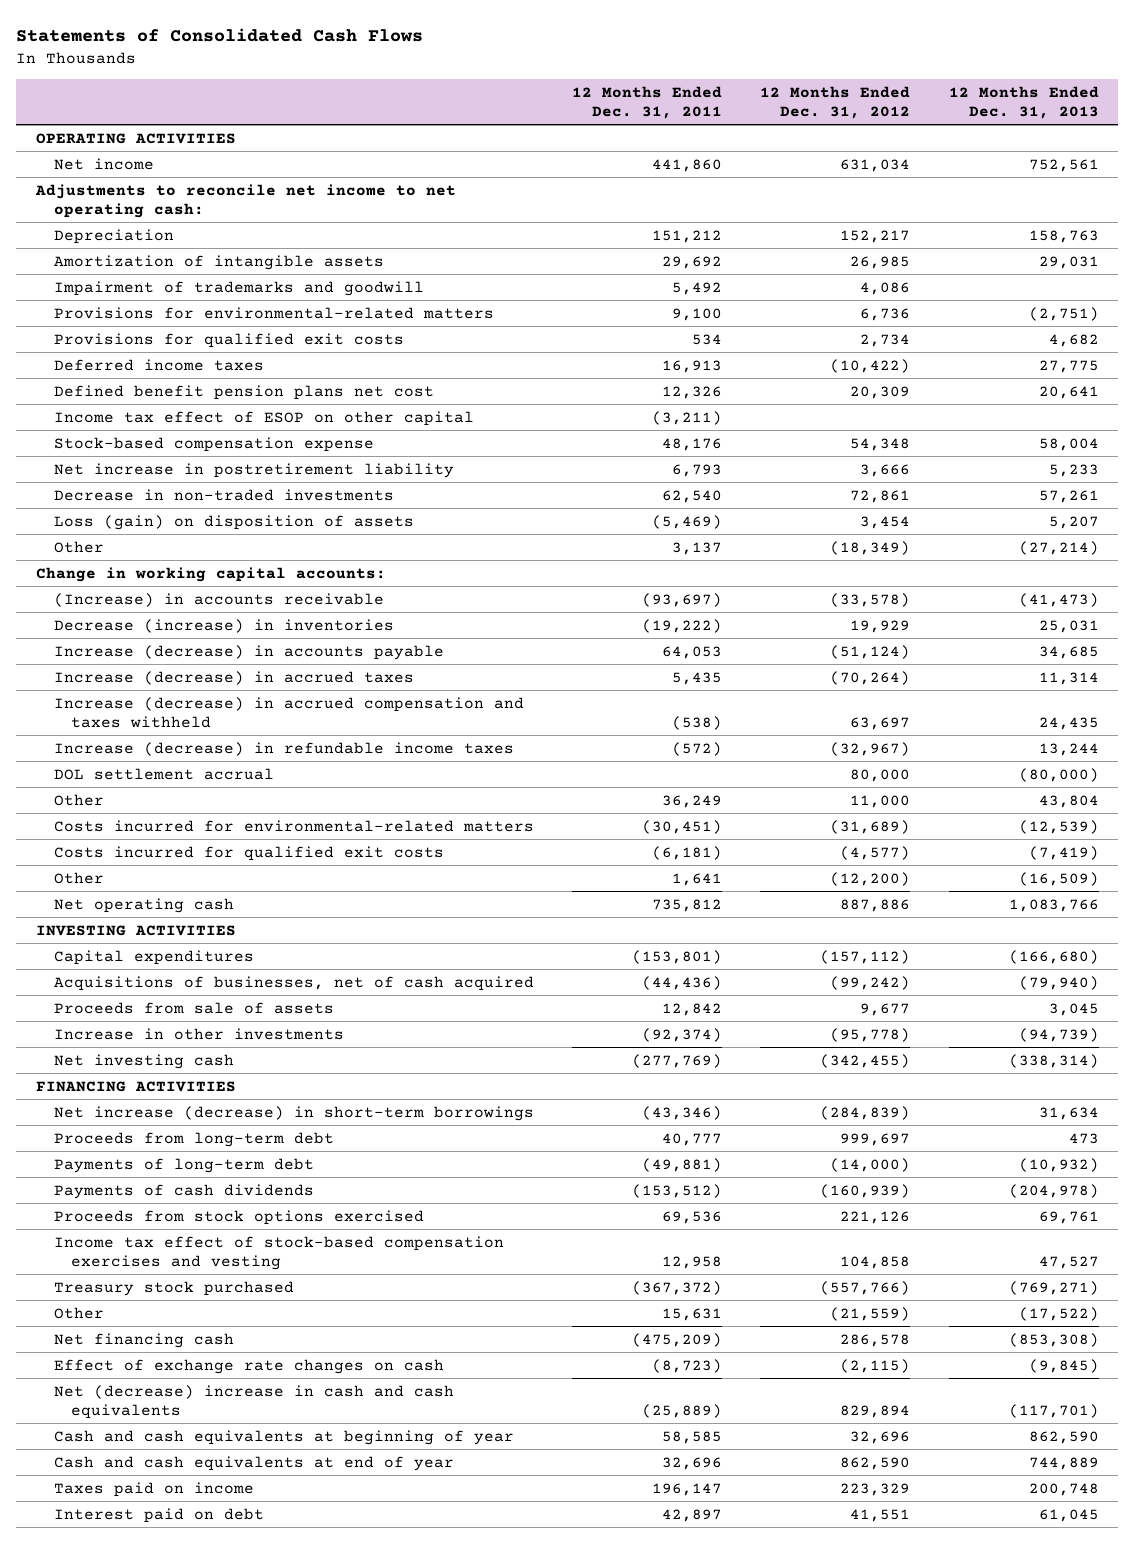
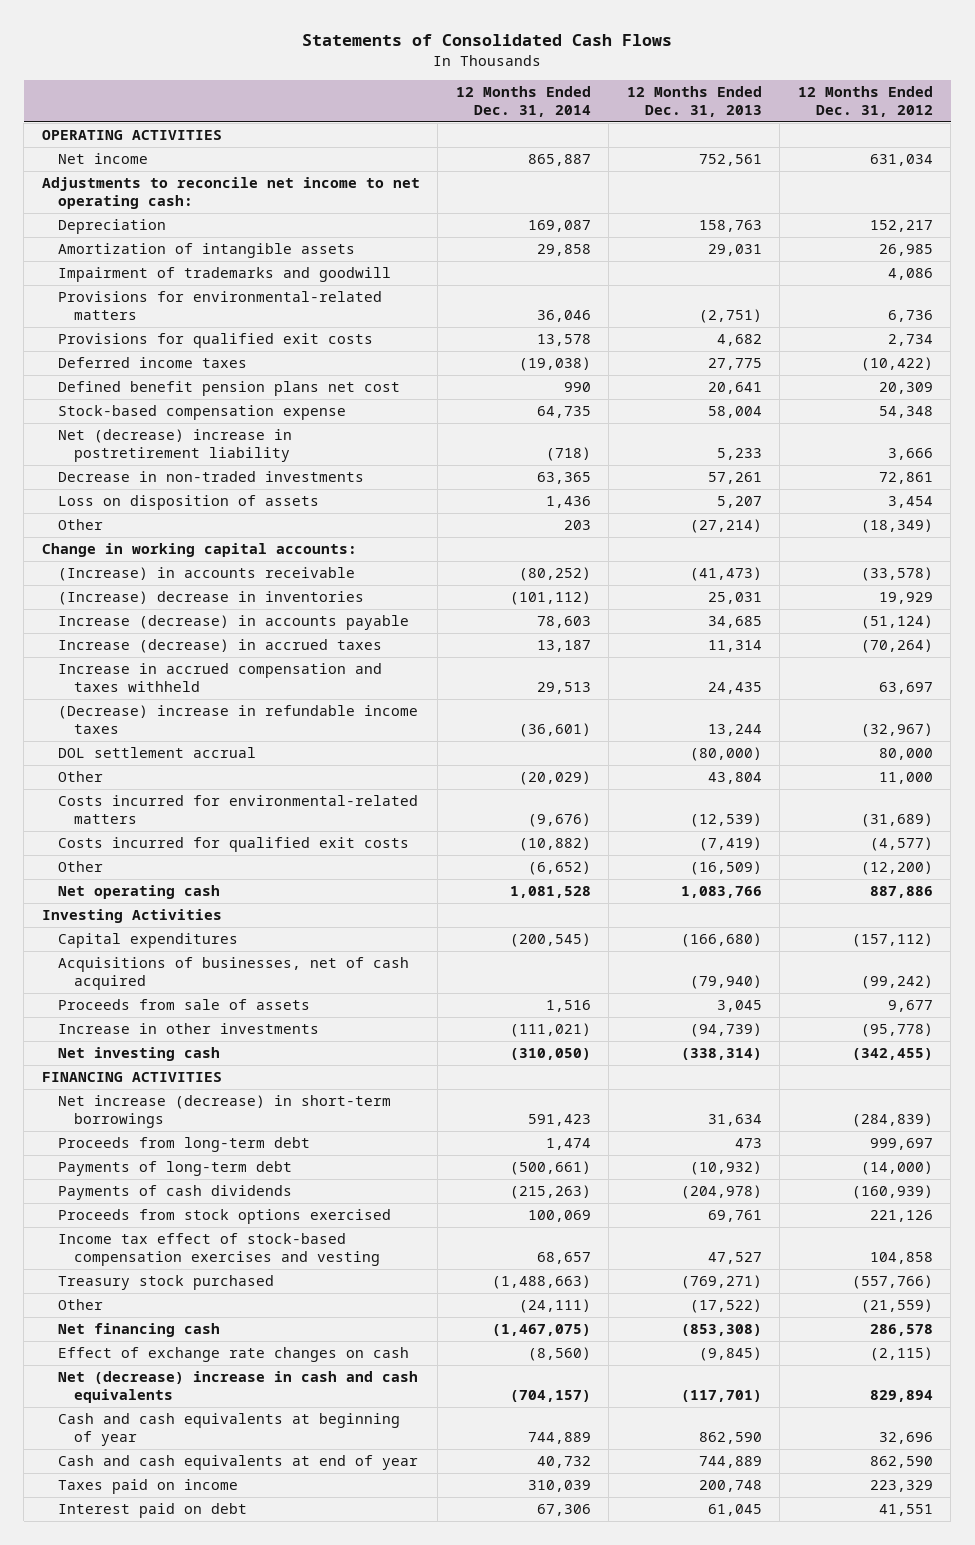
[571,85,722,119] 12 Months Ended Dec. 31, 2011 -> none
none -> [455,85,591,117] 12 Months Ended Dec. 31, 2014
[53,410,474,426] Income tax effect of ESOP on other capital -> none
[53,462,454,478] Net increase in postretirement liability -> [57,428,292,462] Net (decrease) increase in postretirement liability
[53,514,414,530] Loss (gain) on disposition of assets -> [57,494,319,510] Loss on disposition of assets
[53,618,394,633] Decrease (increase) in inventories -> [57,590,364,605] (Increase) decrease in inventories
[53,696,524,728] Increase (decrease) in accrued compensation and taxes withheld -> [57,662,382,692] Increase in accrued compensation and taxes withheld
[53,741,514,756] Increase (decrease) in refundable income taxes -> [57,704,418,734] (Decrease) increase in refundable income taxes
[35,924,236,936] INVESTING ACTIVITIES -> [41,908,222,923] Investing Activities

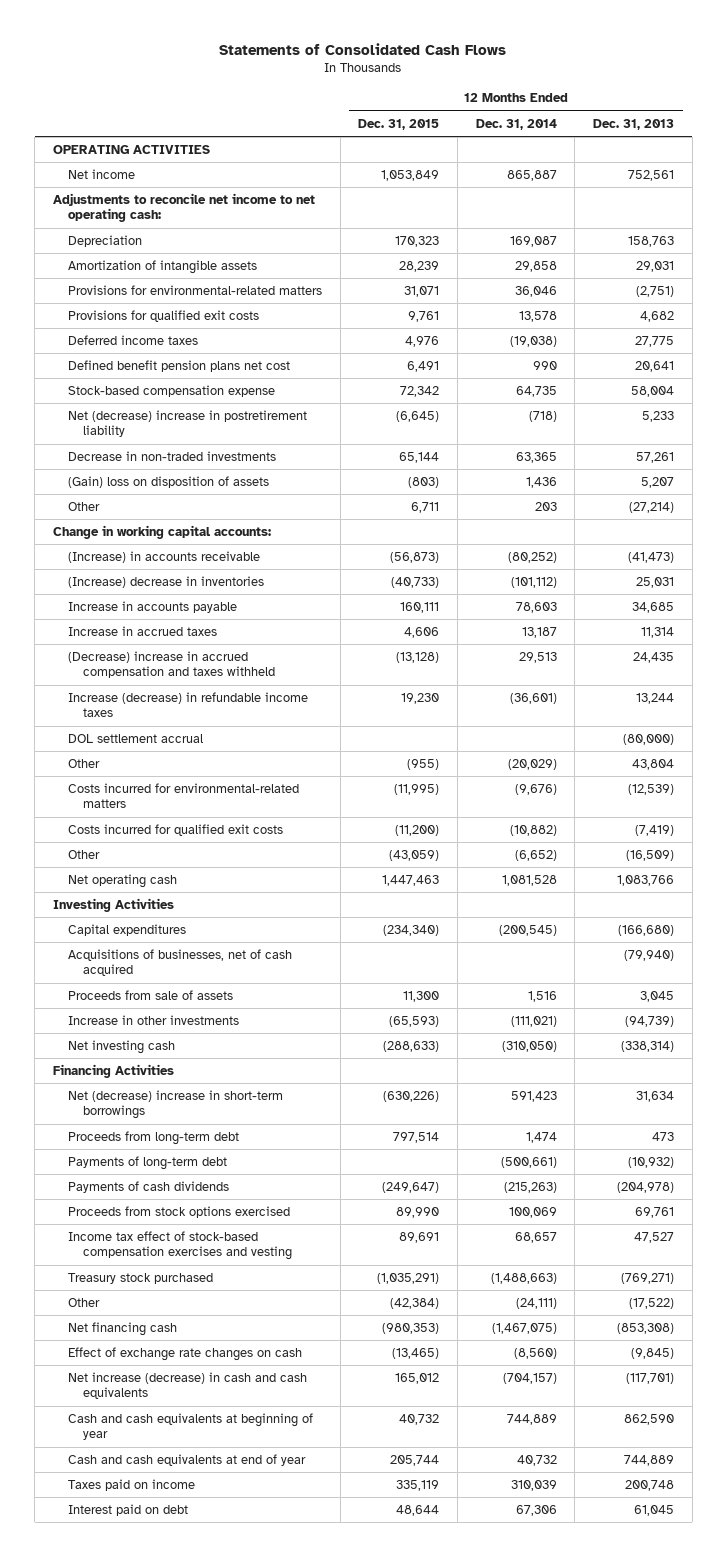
[797,85,933,117] 12 Months Ended Dec. 31, 2012 -> none
none -> [358,118,440,130] Dec. 31, 2015
[57,266,391,282] Impairment of trademarks and goodwill -> none
[57,494,319,510] Loss on disposition of assets -> [68,476,270,489] (Gain) loss on disposition of assets
[57,614,409,630] Increase (decrease) in accounts payable -> [68,601,238,614] Increase in accounts payable
[57,638,382,653] Increase (decrease) in accrued taxes -> [68,626,218,637] Increase in accrued taxes
[57,662,382,692] Increase in accrued compensation and taxes withheld -> [68,651,276,679] (Decrease) increase in accrued compensation and taxes withheld
[57,704,418,734] (Decrease) increase in refundable income taxes -> [68,692,309,718] Increase (decrease) in refundable income taxes
[41,1071,222,1082] FINANCING ACTIVITIES -> [52,1064,174,1079] Financing Activities
[57,1094,391,1128] Net increase (decrease) in short-term borrowings -> [68,1090,284,1120] Net (decrease) increase in short-term borrowings
[57,1370,418,1403] Net (decrease) increase in cash and cash equivalents -> [68,1372,308,1400] Net increase (decrease) in cash and cash equivalents

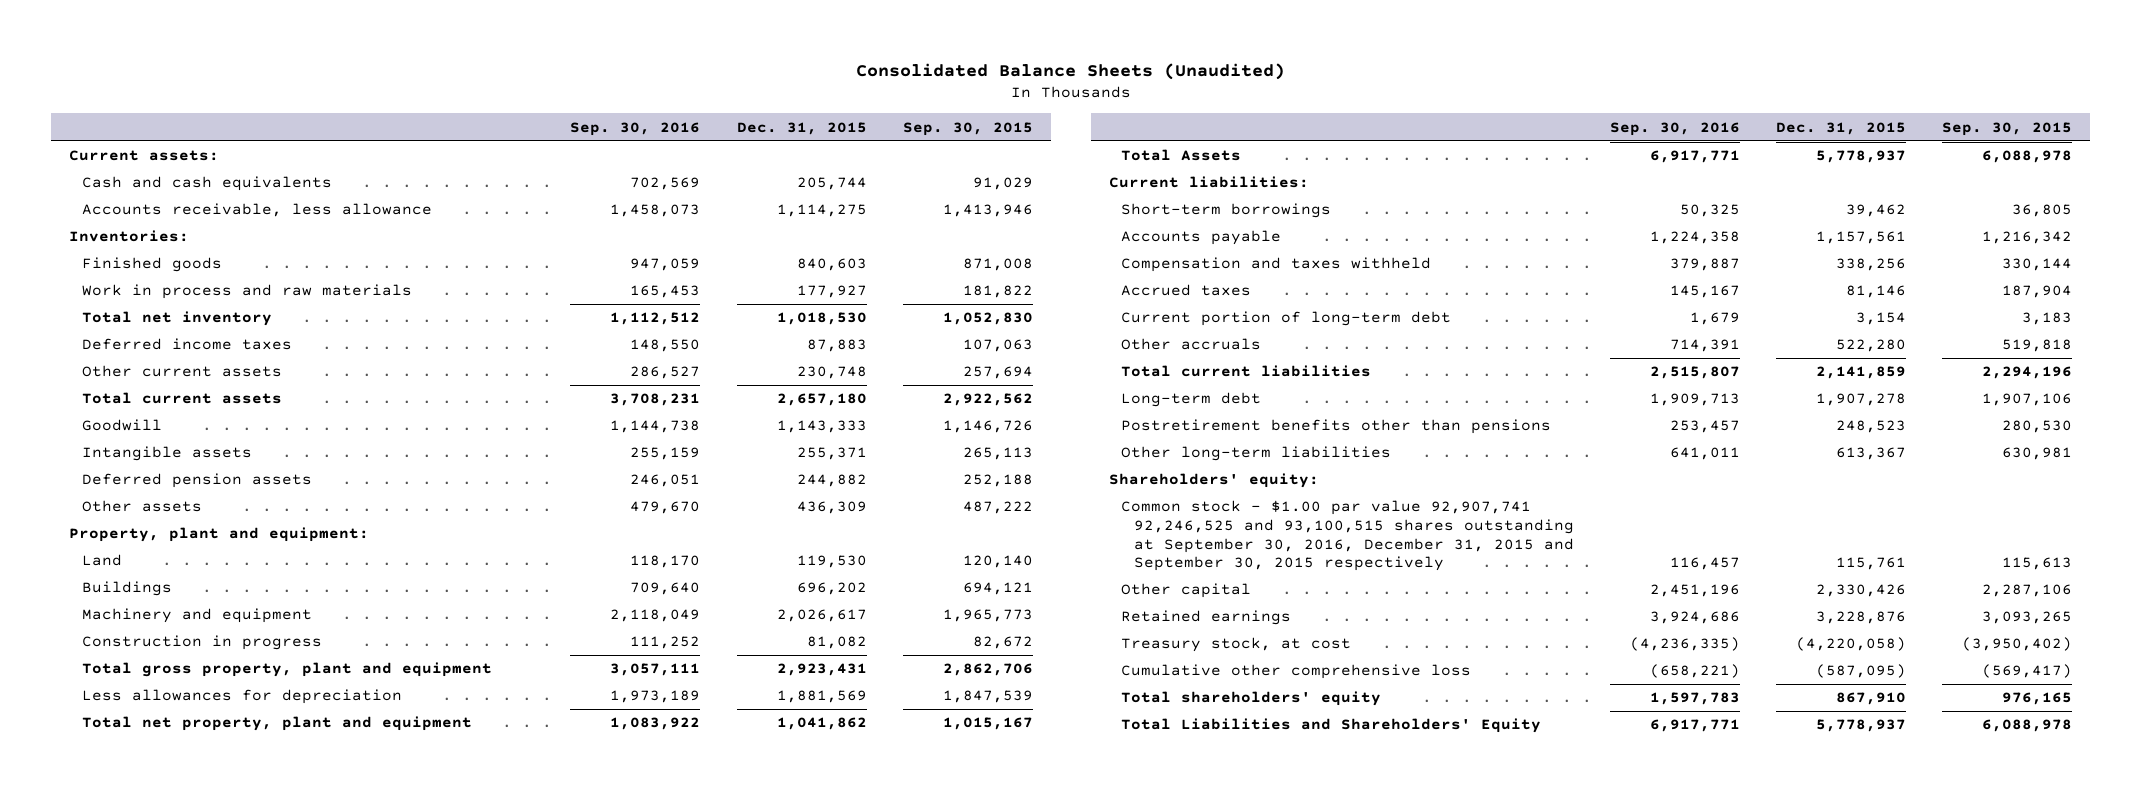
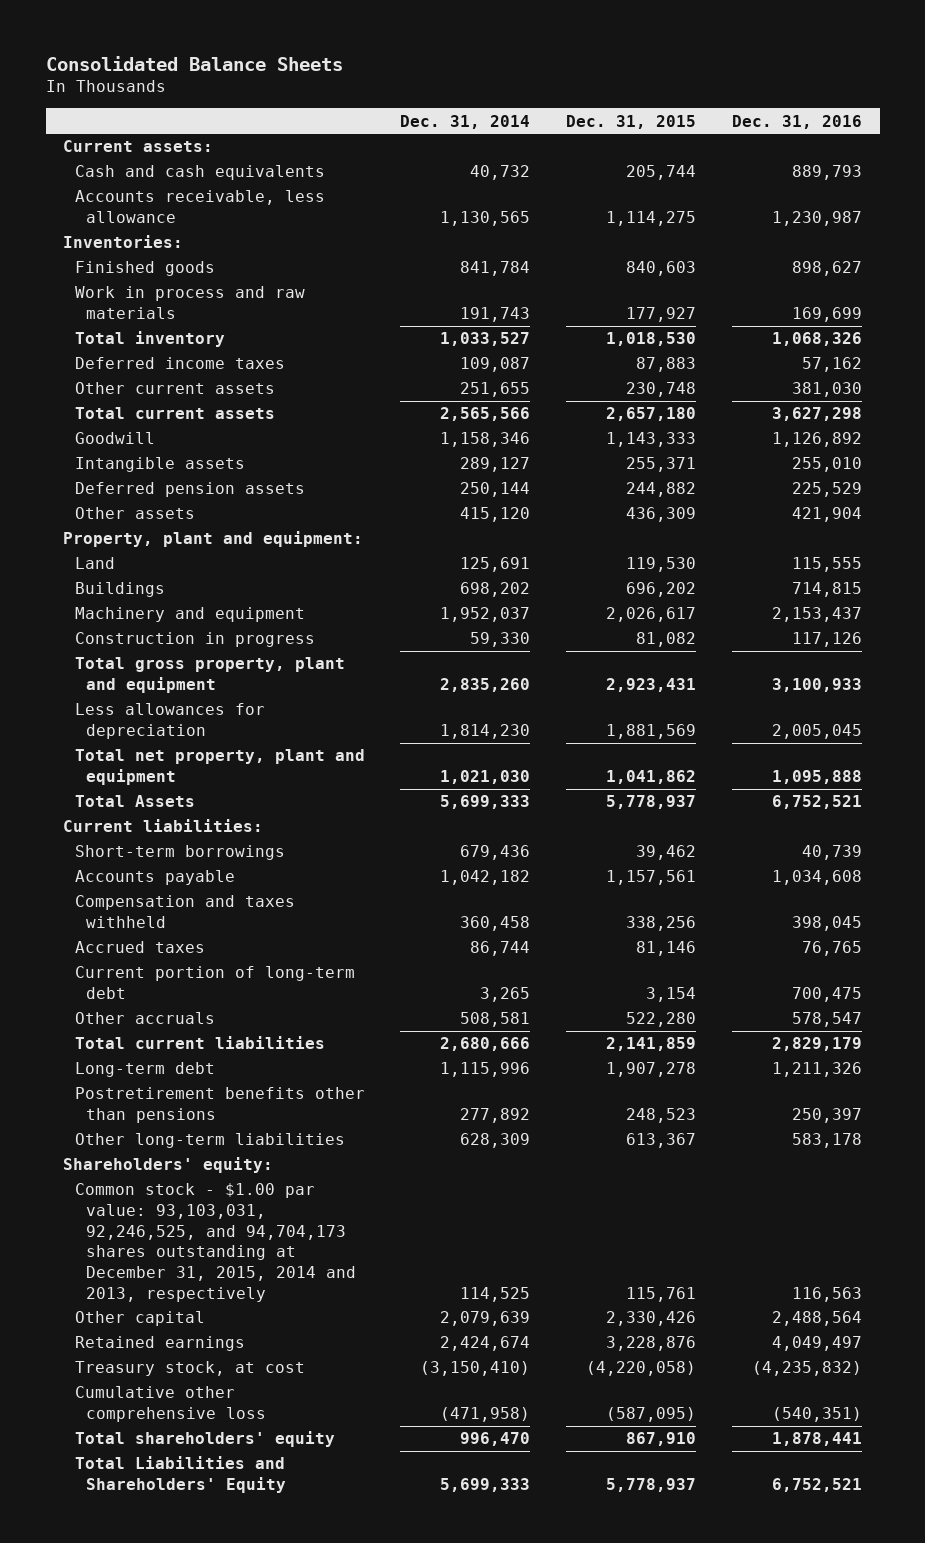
[855,62,1285,80] Consolidated Balance Sheets (Unaudited) -> [45,55,343,71] Consolidated Balance Sheets
[570,121,701,136] Sep. 30, 2016 -> none
[902,121,1033,136] Sep. 30, 2015 -> none
none -> [400,114,531,129] Dec. 31, 2014
none -> [731,114,862,129] Dec. 31, 2016
[81,311,272,327] Total net inventory -> [74,331,225,348] Total inventory
[1121,500,1574,572] Common stock - $1.00 par value 92,907,741 92,246,525 and 93,100,515 shares outstanding at September 30, 2016, December 31, 2015 and September 30, 2015 respectively -> [74,1183,357,1302] Common stock - $1.00 par value: 93,103,031, 92,246,525, and 94,704,173 shares outstanding at December 31, 2015, 2014 and 2013, respectively

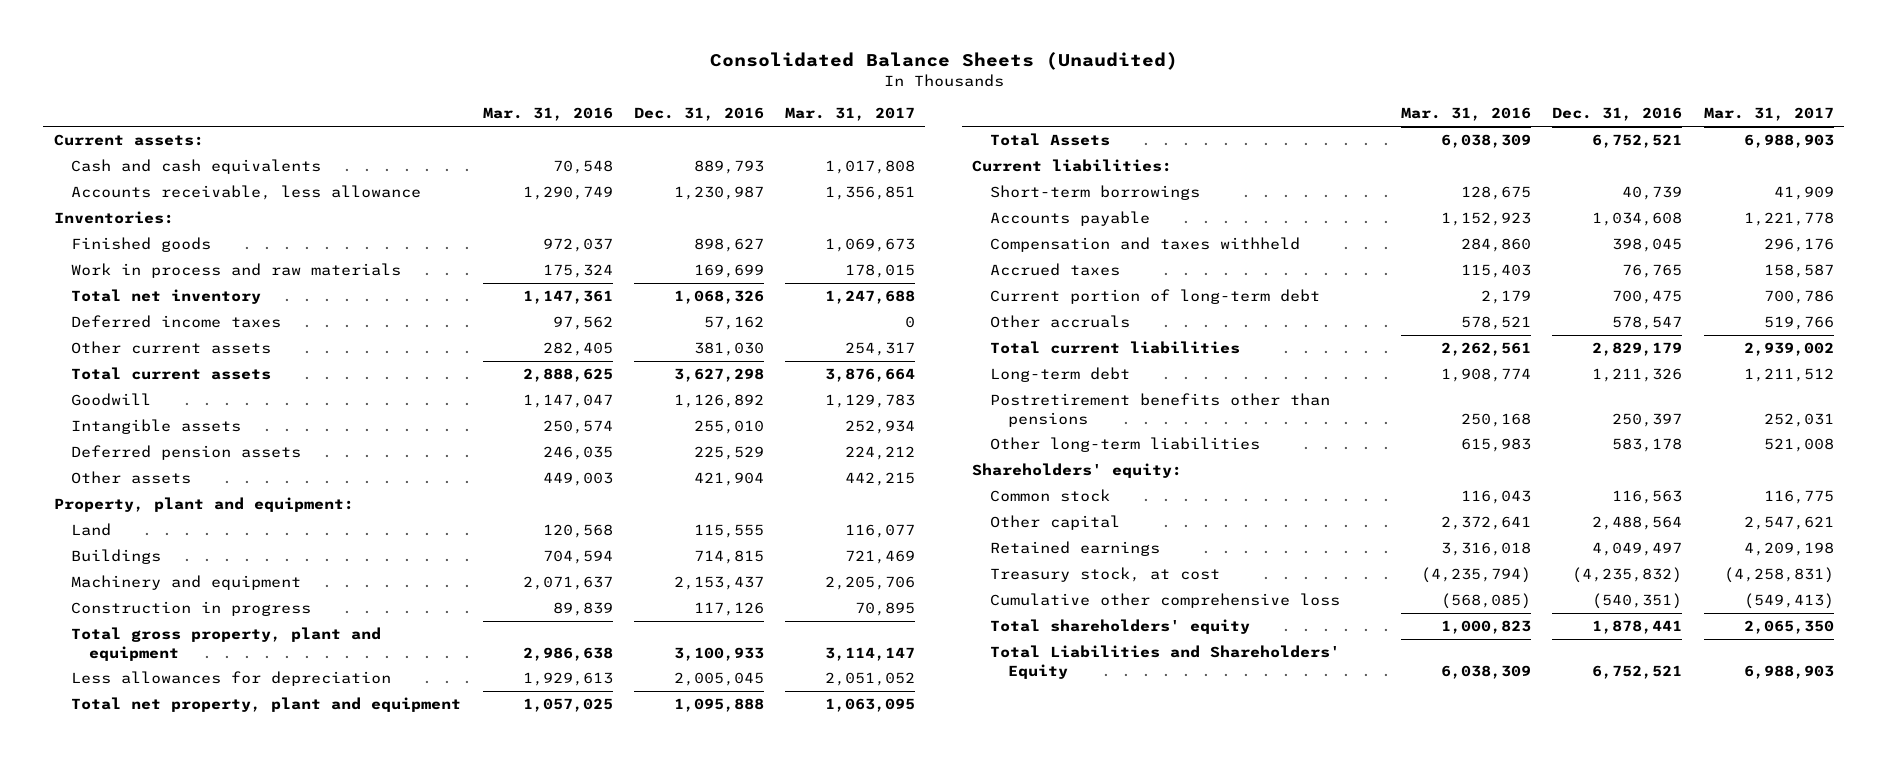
[45,55,343,71] Consolidated Balance Sheets -> [709,51,1178,70] Consolidated Balance Sheets (Unaudited)
[400,114,531,129] Dec. 31, 2014 -> none
[566,114,697,129] Dec. 31, 2015 -> none
none -> [482,107,613,122] Mar. 31, 2016
none -> [784,107,915,122] Mar. 31, 2017
[74,331,225,348] Total inventory -> [71,289,262,305] Total net inventory
[74,1183,357,1302] Common stock - $1.00 par value: 93,103,031, 92,246,525, and 94,704,173 shares outstanding at December 31, 2015, 2014 and 2013, respectively -> [990,489,1111,503] Common stock

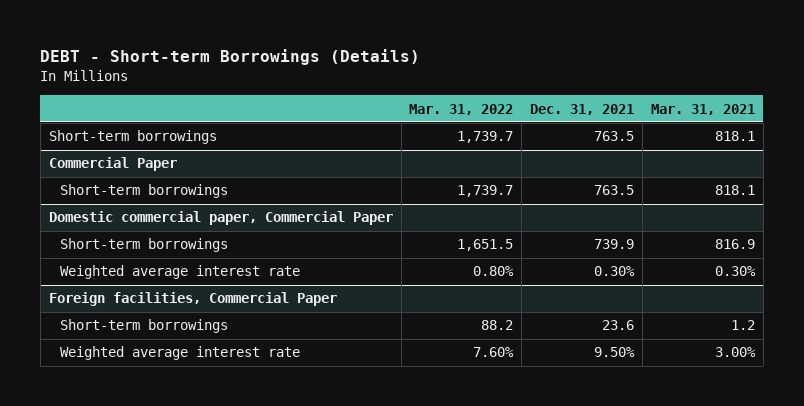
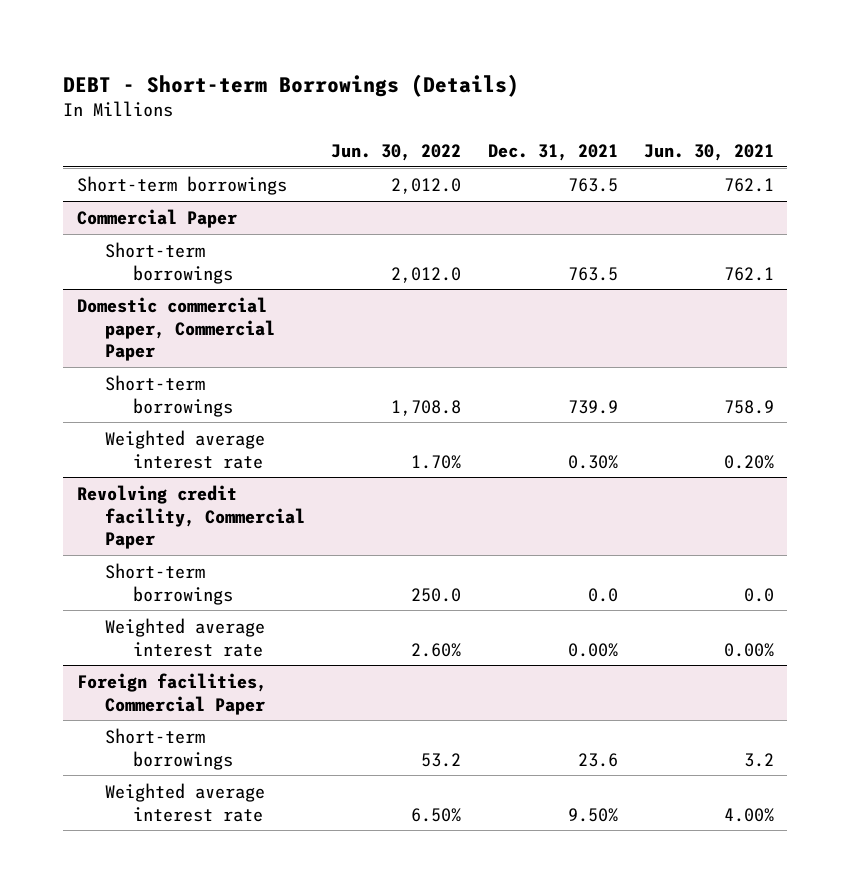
[409,103,514,115] Mar. 31, 2022 -> none
[650,103,755,115] Mar. 31, 2021 -> none
none -> [331,144,462,162] Jun. 30, 2022
none -> [644,144,775,162] Jun. 30, 2021
none -> [76,484,305,550] Revolving credit facility, Commercial Paper
none -> [104,562,234,605] Short-term borrowings
none -> [104,617,265,657] Weighted average interest rate

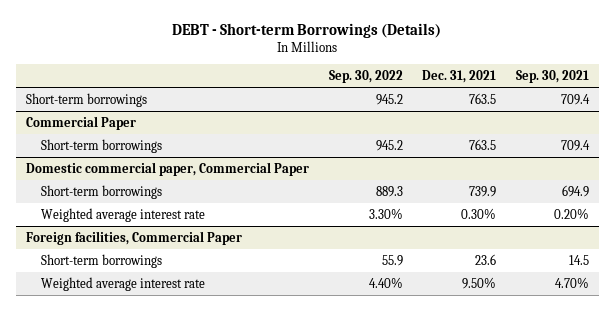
[331,144,462,162] Jun. 30, 2022 -> none
[644,144,775,162] Jun. 30, 2021 -> none
none -> [328,70,403,84] Sep. 30, 2022
none -> [516,70,590,84] Sep. 30, 2021
[76,484,305,550] Revolving credit facility, Commercial Paper -> none
[104,562,234,605] Short-term borrowings -> none
[104,617,265,657] Weighted average interest rate -> none

